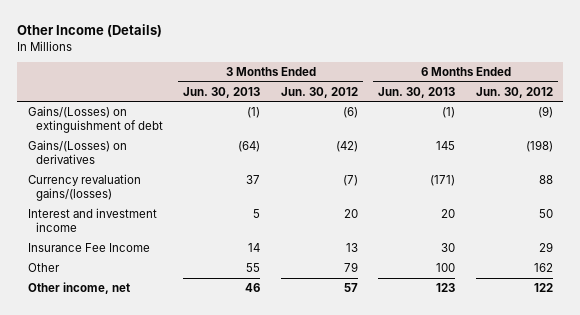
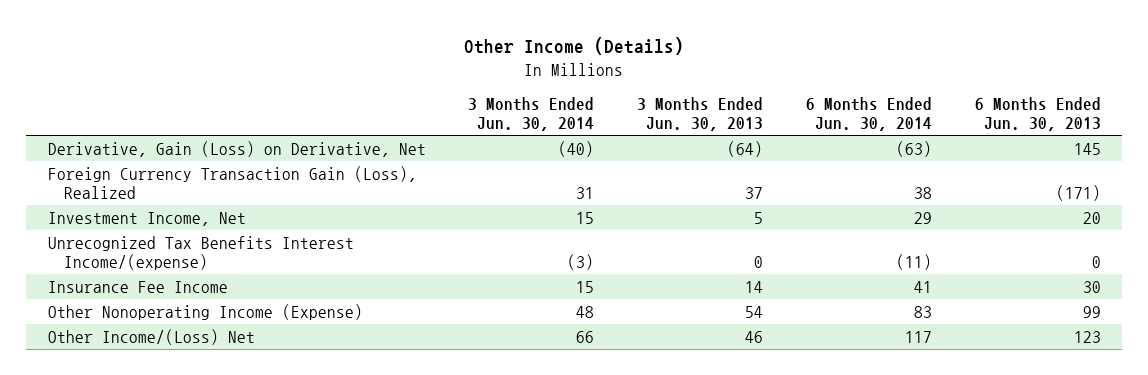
[280,86,358,98] Jun. 30, 2012 -> none
[475,86,553,98] Jun. 30, 2012 -> none
none -> [468,96,595,132] 3 Months Ended Jun. 30, 2014
none -> [805,96,932,132] 6 Months Ended Jun. 30, 2014
[27,106,164,134] Gains/(Losses) on extinguishment of debt -> none
[27,140,127,165] Gains/(Losses) on derivatives -> [47,140,426,157] Derivative, Gain (Loss) on Derivative, Net
[27,174,141,202] Currency revaluation gains/(losses) -> [47,165,417,199] Foreign Currency Transaction Gain (Loss), Realized
[27,208,157,233] Interest and investment income -> [47,211,246,226] Investment Income, Net
none -> [47,235,354,270] Unrecognized Tax Benefits Interest Income/(expense)
[27,263,60,273] Other -> [47,303,363,320] Other Nonoperating Income (Expense)
[246,263,261,273] 55 -> [745,305,764,318] 54
[436,263,456,273] 100 -> [1082,305,1101,318] 99
[27,282,130,295] Other income, net -> [47,328,255,345] Other Income/(Loss) Net

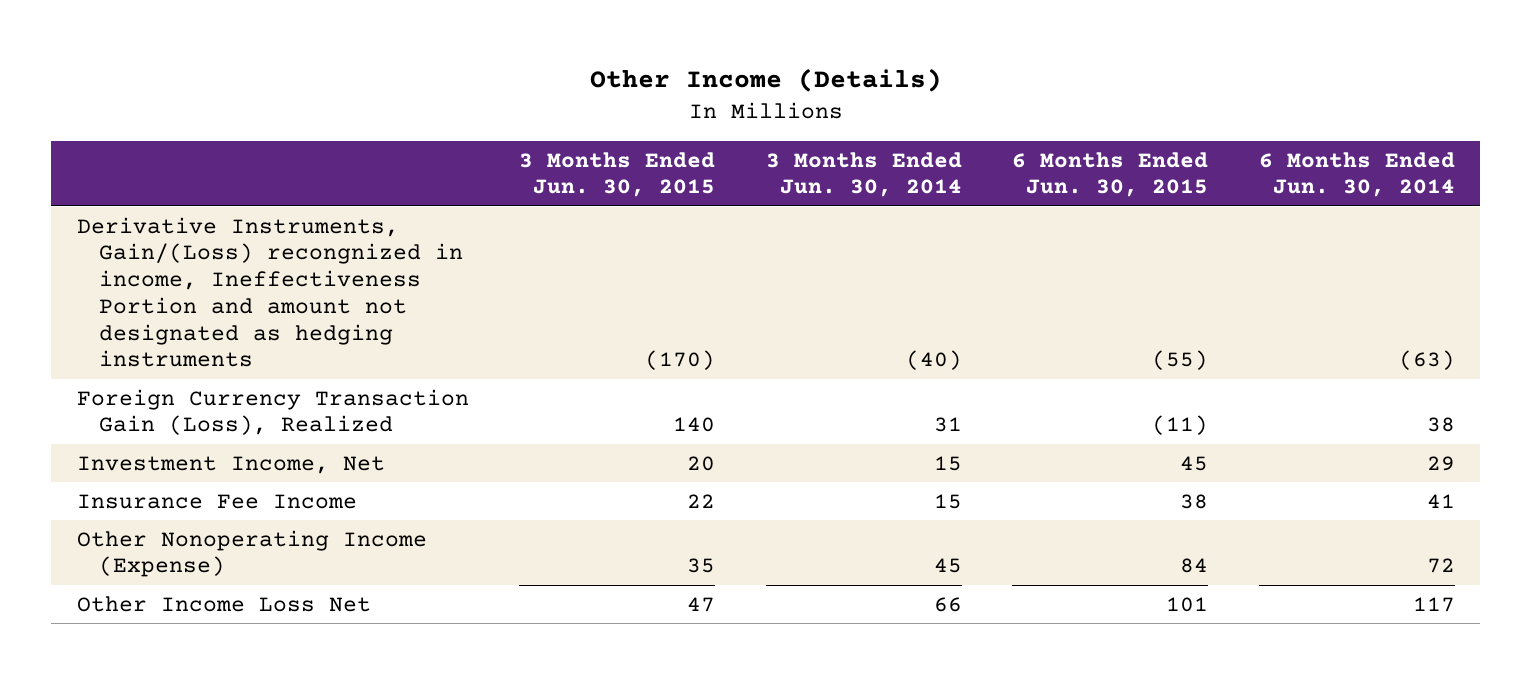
[637,96,764,132] 3 Months Ended Jun. 30, 2013 -> none
[974,96,1101,132] 6 Months Ended Jun. 30, 2013 -> none
none -> [519,151,716,198] 3 Months Ended Jun. 30, 2015
none -> [1012,151,1209,198] 6 Months Ended Jun. 30, 2015
[47,140,426,157] Derivative, Gain (Loss) on Derivative, Net -> [76,216,464,368] Derivative Instruments, Gain/(Loss) recongnized in income, Ineffectiveness Portion and amount not designated as hedging instruments
[47,235,354,270] Unrecognized Tax Benefits Interest Income/(expense) -> none
[576,305,595,318] 48 -> [933,558,962,574] 45
[913,305,932,318] 83 -> [1426,558,1455,574] 72
[47,328,255,345] Other Income/(Loss) Net -> [76,595,371,612] Other Income Loss Net

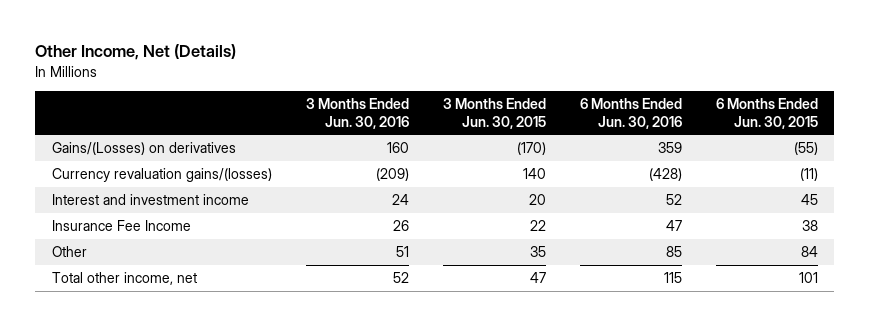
[589,68,942,93] Other Income (Details) -> [35,44,237,61] Other Income, Net (Details)
[765,151,962,198] 3 Months Ended Jun. 30, 2014 -> none
[1258,151,1455,198] 6 Months Ended Jun. 30, 2014 -> none
none -> [306,97,410,129] 3 Months Ended Jun. 30, 2016
none -> [579,97,682,129] 6 Months Ended Jun. 30, 2016
[76,216,464,368] Derivative Instruments, Gain/(Loss) recongnized in income, Ineffectiveness Portion and amount not designated as hedging instruments -> [52,142,237,156] Gains/(Losses) on derivatives
[76,388,469,436] Foreign Currency Transaction Gain (Loss), Realized -> [52,168,273,183] Currency revaluation gains/(losses)
[76,455,385,474] Investment Income, Net -> [52,194,250,206] Interest and investment income
[76,529,427,578] Other Nonoperating Income (Expense) -> [52,246,88,258] Other
[76,595,371,612] Other Income Loss Net -> [52,272,198,286] Total other income, net

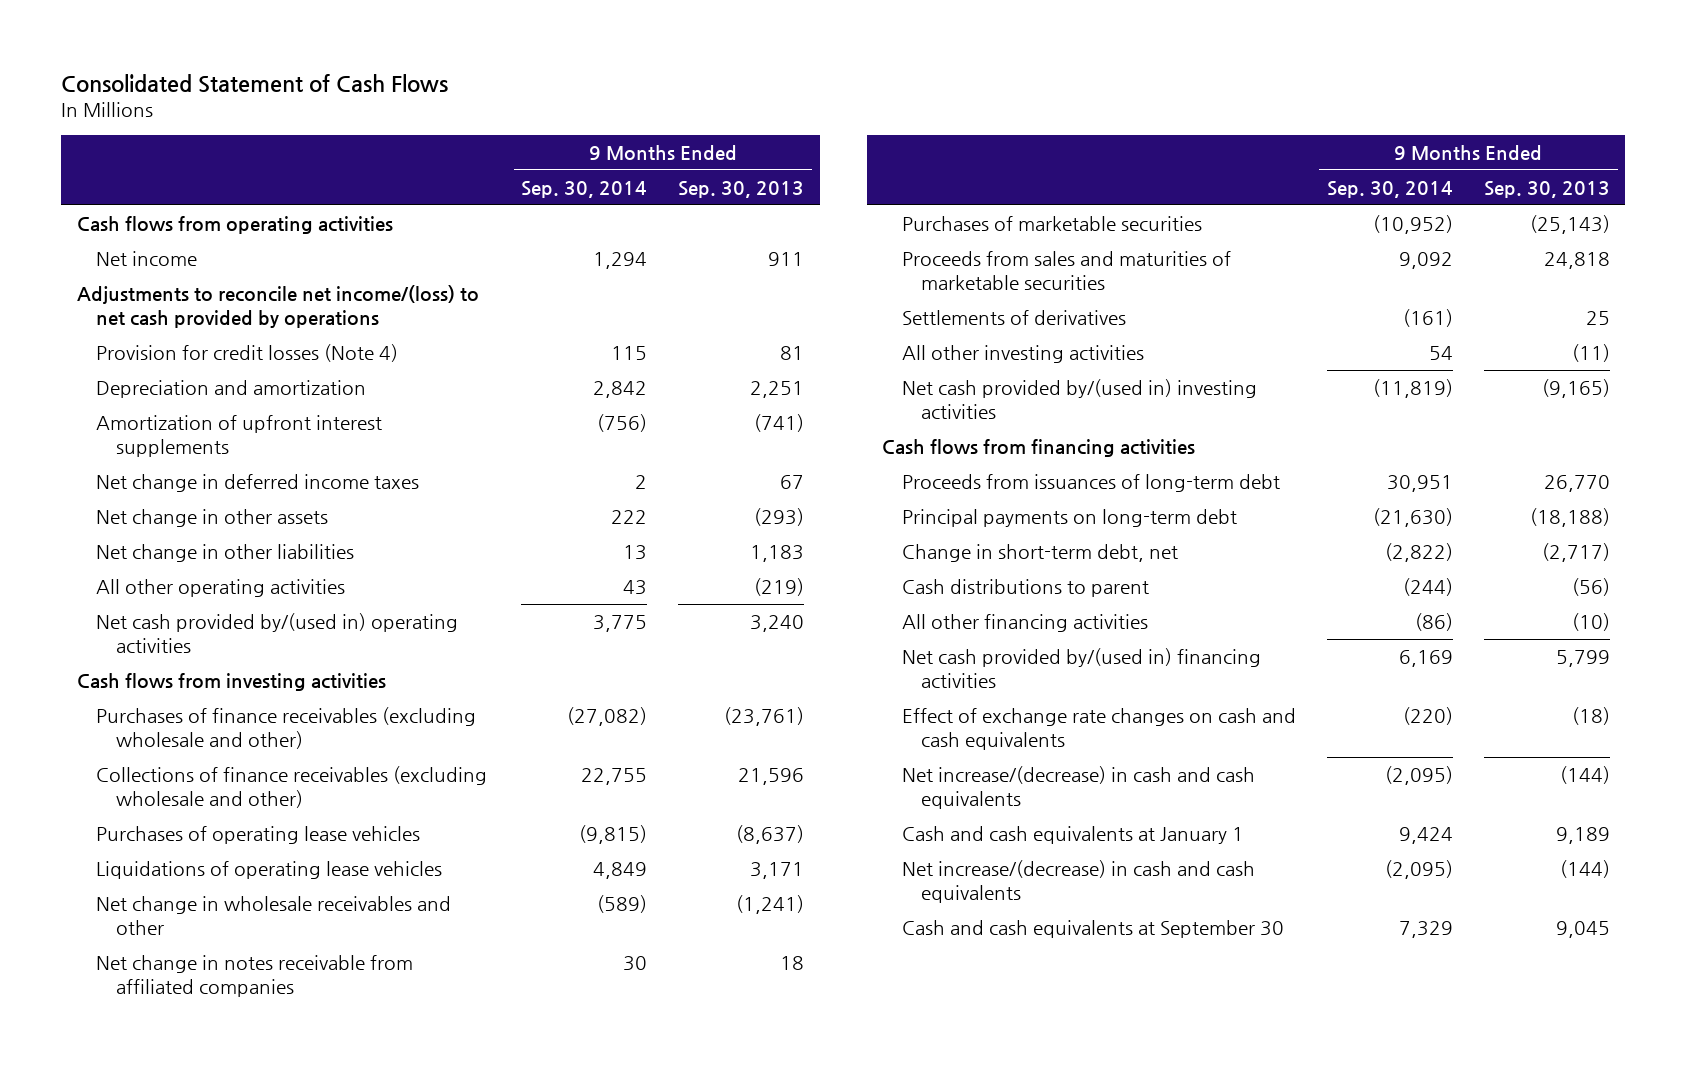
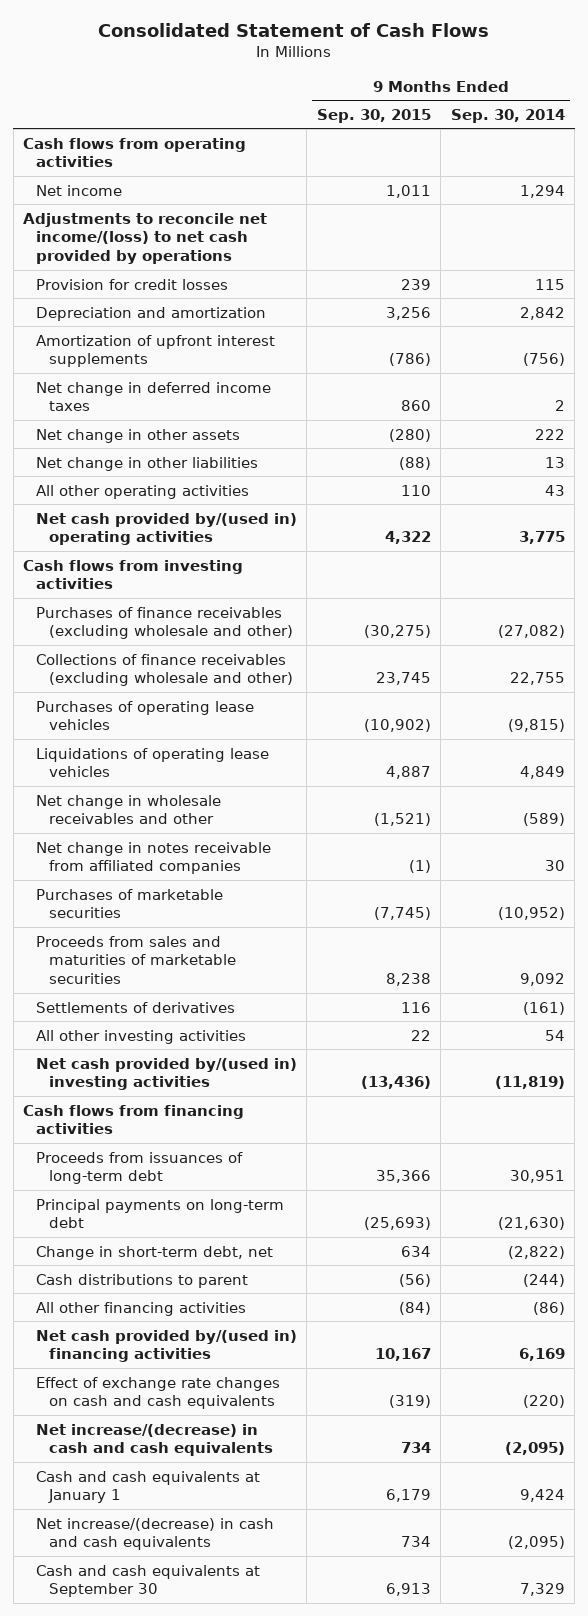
[678,180,805,198] Sep. 30, 2013 -> none
none -> [316,108,431,123] Sep. 30, 2015
[96,344,399,363] Provision for credit losses (Note 4) -> [35,278,228,290] Provision for credit losses

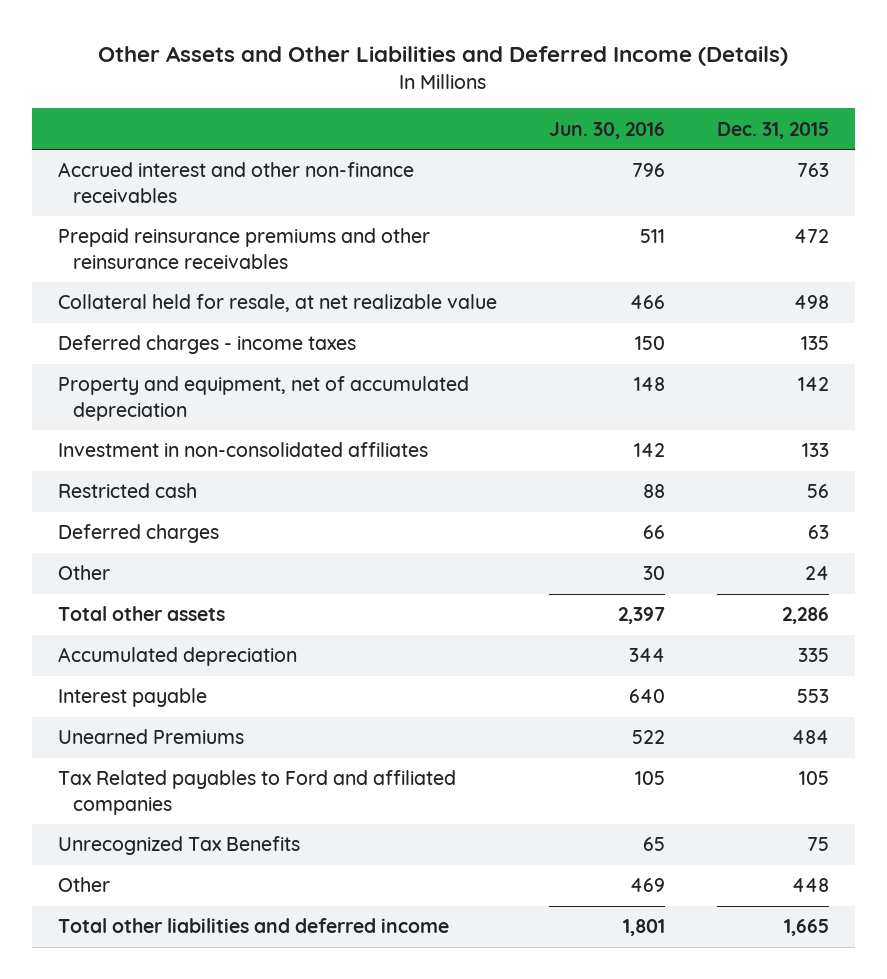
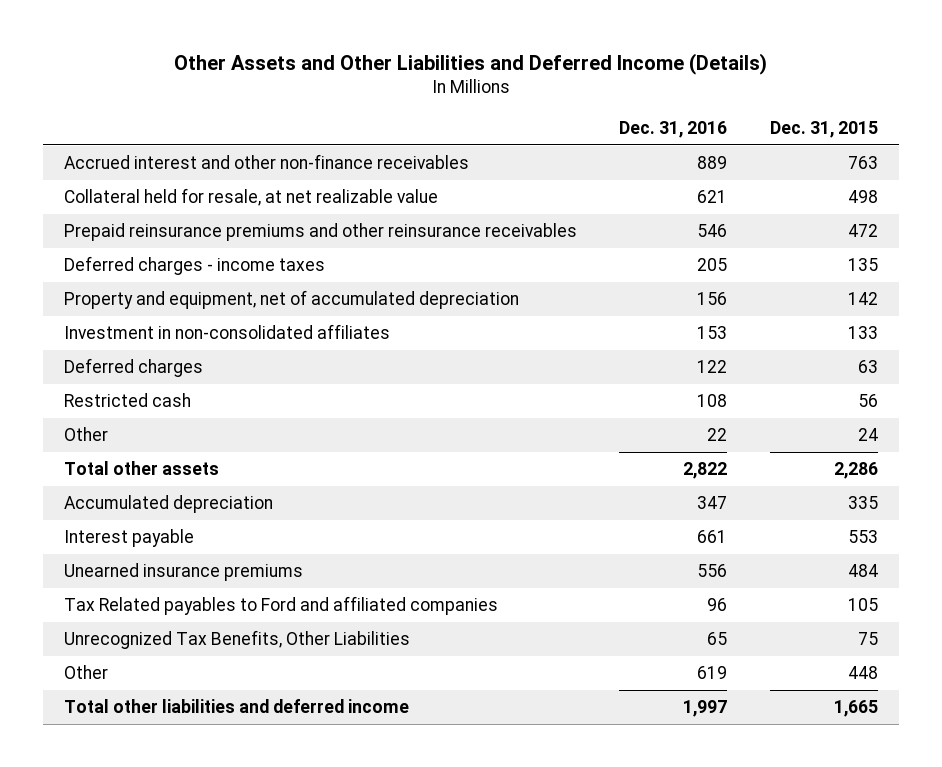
[548,121,665,139] Jun. 30, 2016 -> none
none -> [619,121,728,139] Dec. 31, 2016
[57,228,430,269] Prepaid reinsurance premiums and other reinsurance receivables -> [64,223,578,242] Prepaid reinsurance premiums and other reinsurance receivables
[57,483,197,499] Restricted cash -> [64,393,192,408] Restricted cash
[57,729,244,745] Unearned Premiums -> [64,563,304,582] Unearned insurance premiums
[57,836,300,856] Unrecognized Tax Benefits -> [64,630,411,650] Unrecognized Tax Benefits, Other Liabilities

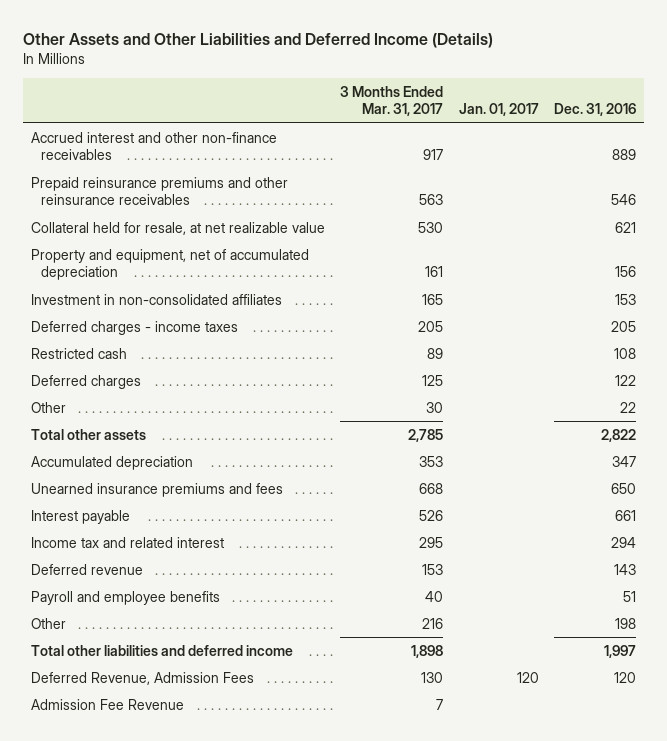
[769,121,878,139] Dec. 31, 2015 -> none
none -> [340,85,444,117] 3 Months Ended Mar. 31, 2017
none -> [458,103,539,117] Jan. 01, 2017
[64,188,439,207] Collateral held for resale, at net realizable value -> [31,221,326,235] Collateral held for resale, at net realizable value
[64,256,326,276] Deferred charges - income taxes -> [31,320,239,335] Deferred charges - income taxes
[64,358,204,378] Deferred charges -> [31,374,142,389] Deferred charges
none -> [31,482,284,497] Unearned insurance premiums and fees
[64,563,304,582] Unearned insurance premiums -> none
[64,596,499,616] Tax Related payables to Ford and affiliated companies -> none
[64,630,411,650] Unrecognized Tax Benefits, Other Liabilities -> none
none -> [31,536,225,548] Income tax and related interest
none -> [31,563,144,575] Deferred revenue
none -> [31,590,221,605] Payroll and employee benefits
[697,666,728,680] 619 -> [614,617,636,629] 198
none -> [31,671,255,685] Deferred Revenue, Admission Fees
none -> [31,698,185,710] Admission Fee Revenue

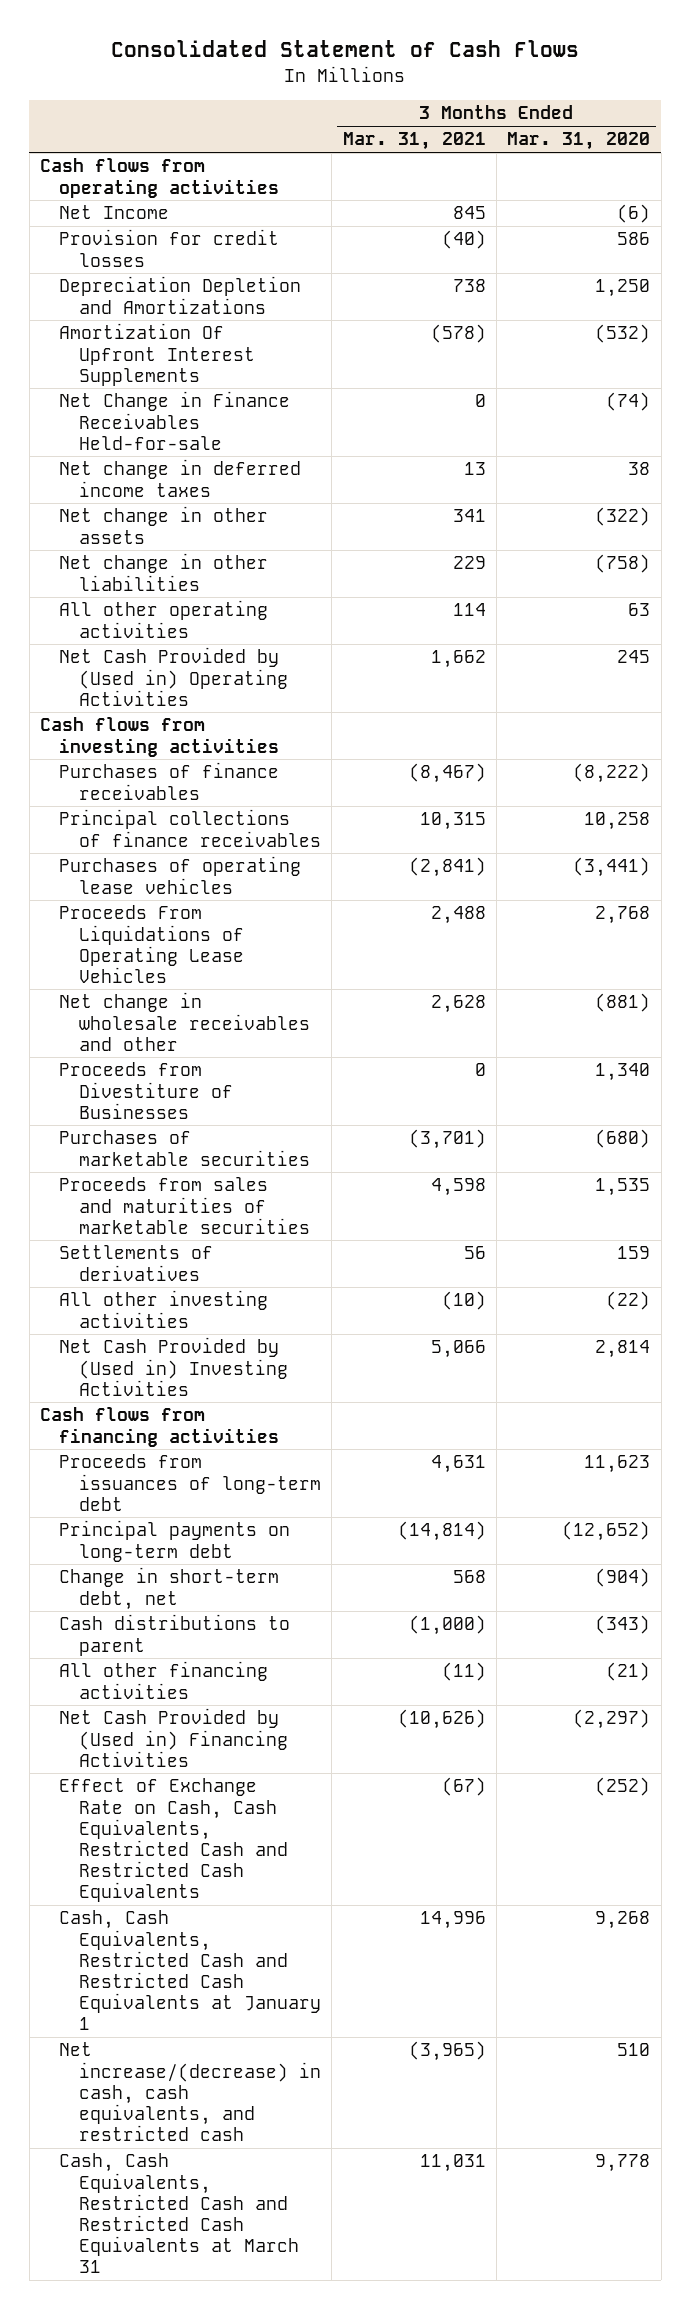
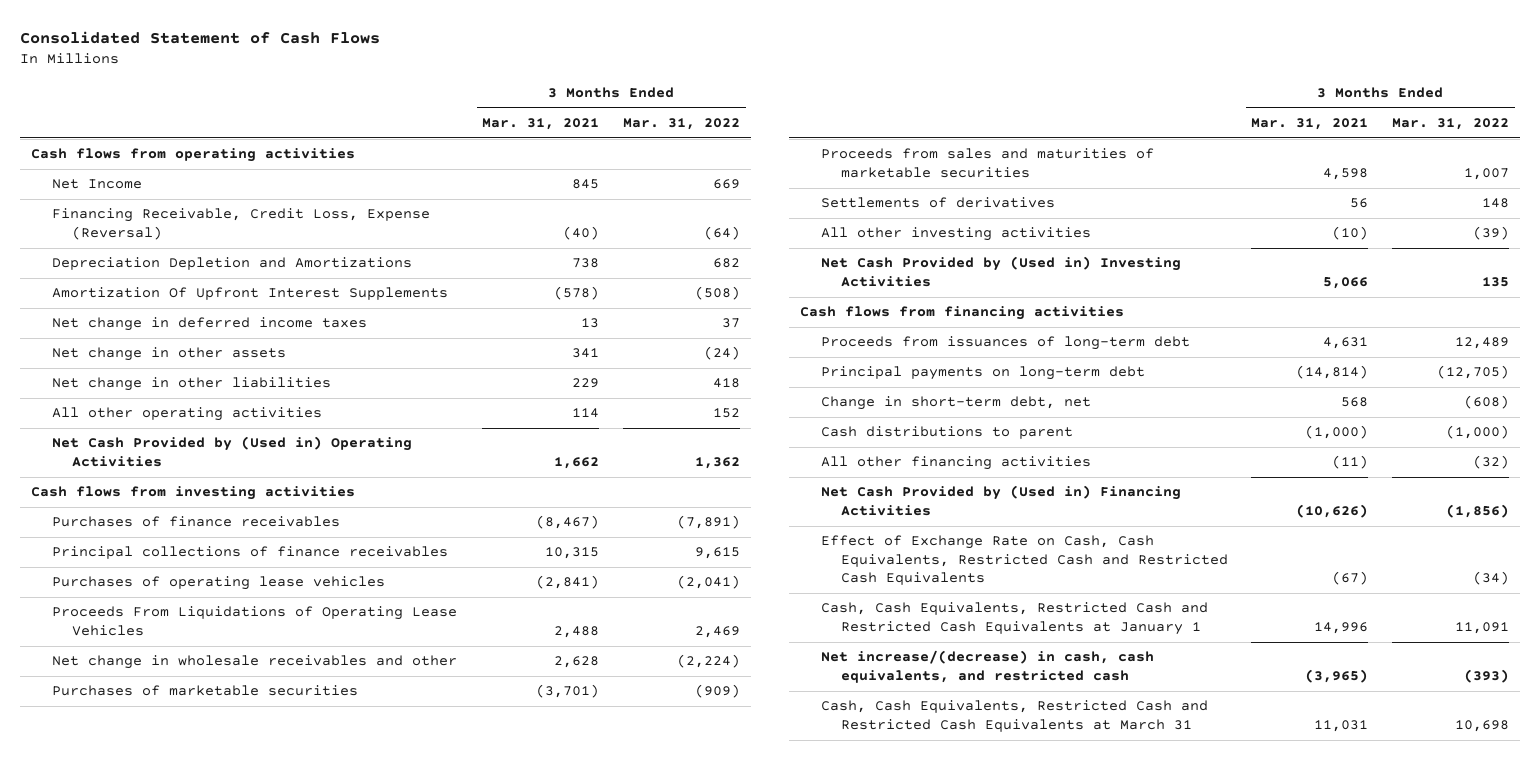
[507,132,651,151] Mar. 31, 2020 -> none
none -> [622,118,740,131] Mar. 31, 2022
[59,229,280,267] Provision for credit losses -> none
none -> [51,208,430,240] Financing Receivable, Credit Loss, Expense (Reversal)
[59,391,291,450] Net Change in Finance Receivables Held-for-sale -> none
[59,1062,233,1119] Proceeds from Divestiture of Businesses -> none

